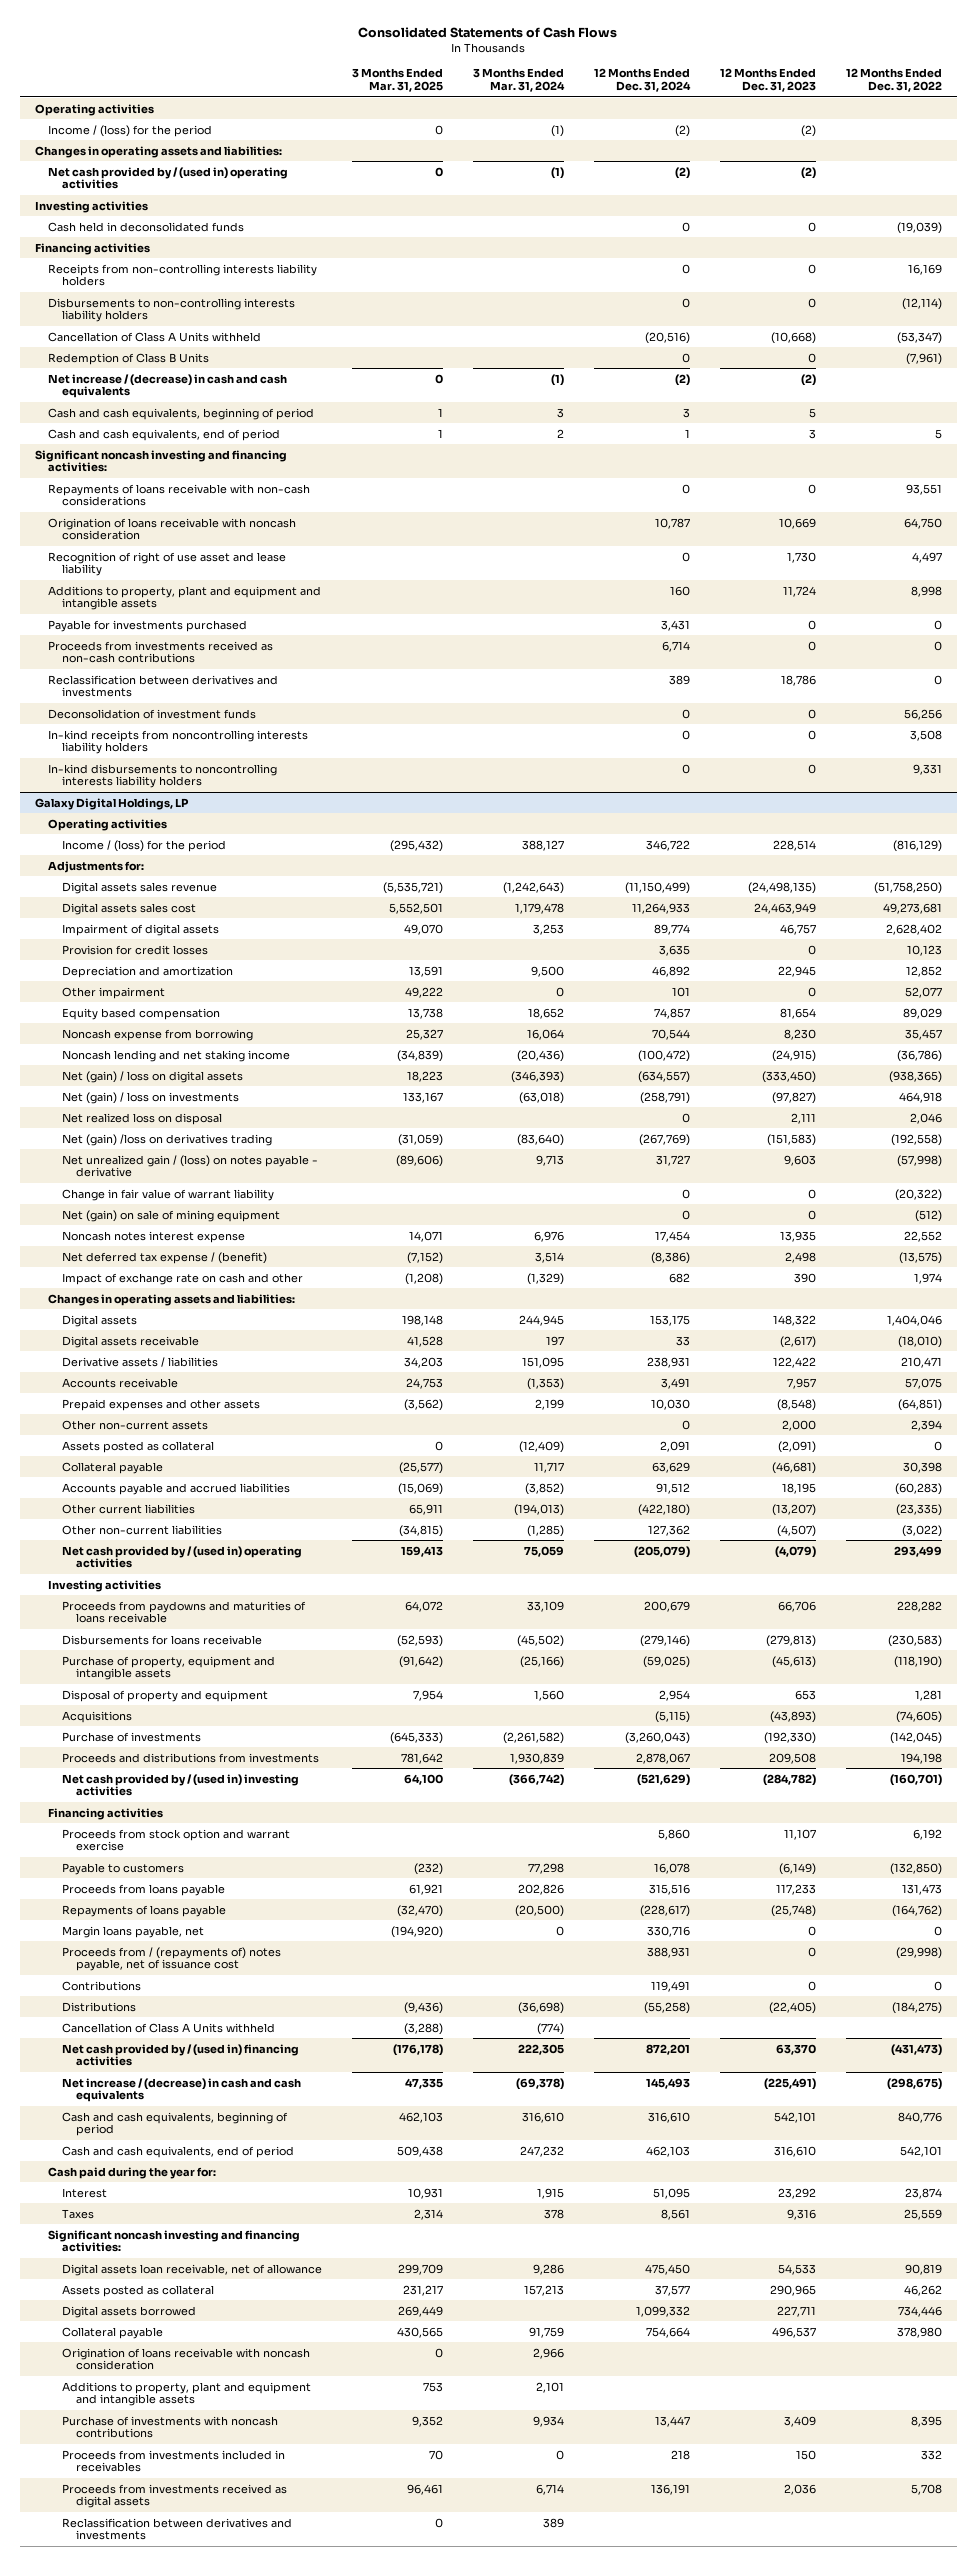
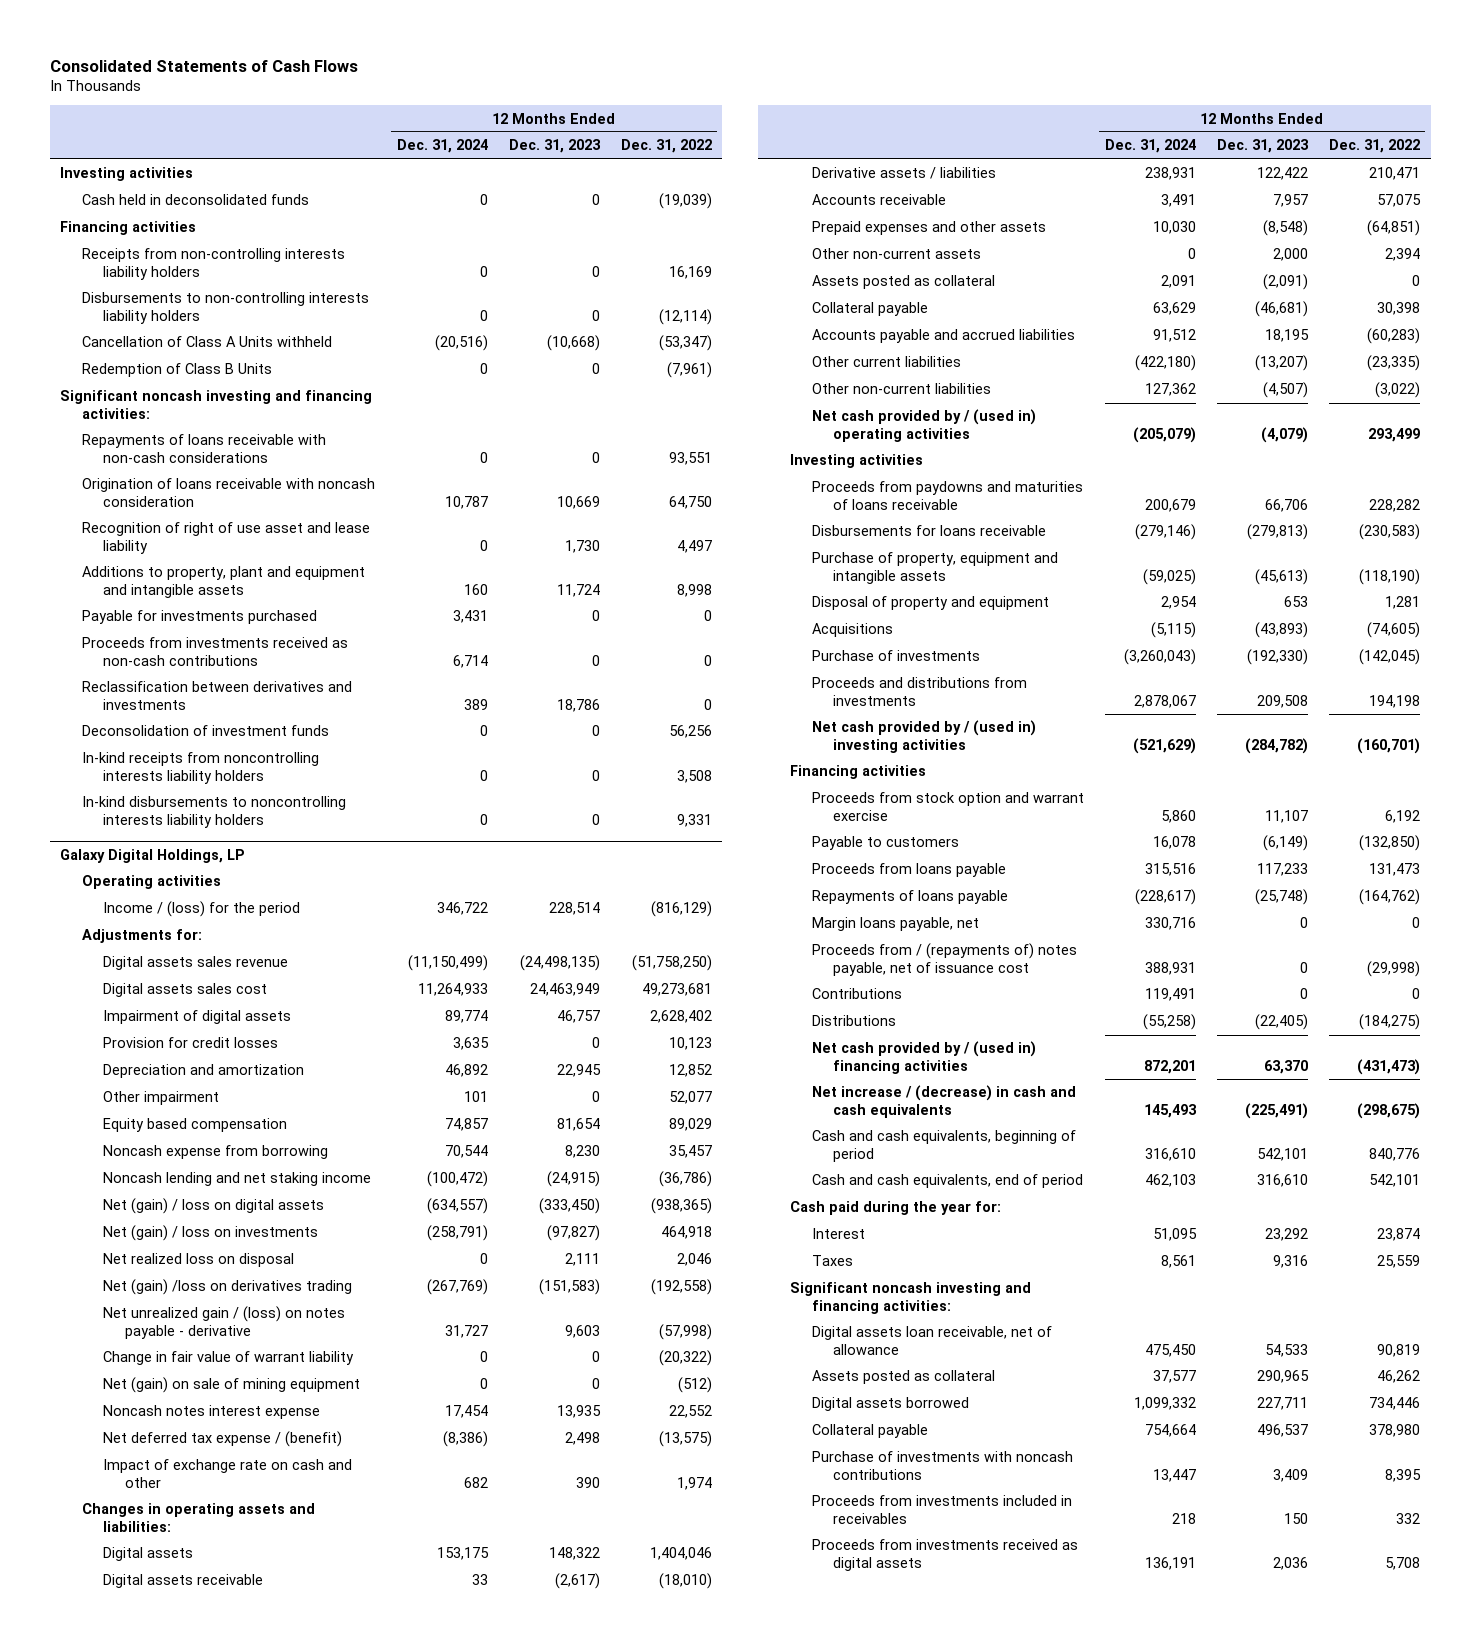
[352,68,444,93] 3 Months Ended Mar. 31, 2025 -> none
[472,68,565,93] 3 Months Ended Mar. 31, 2024 -> none
[34,103,154,116] Operating activities -> none
[48,124,213,137] Income / (loss) for the period -> none
[34,145,282,158] Changes in operating assets and liabilities: -> none
[48,166,289,190] Net cash provided by / (used in) operating activities -> none
[48,373,288,399] Net increase / (decrease) in cash and cash equivalents -> none
[48,407,315,420] Cash and cash equivalents, beginning of period -> none
[48,428,281,441] Cash and cash equivalents, end of period -> none
[62,2022,276,2033] Cancellation of Class A Units withheld -> none
[62,2347,311,2371] Origination of loans receivable with noncash consideration -> none
[62,2381,312,2407] Additions to property, plant and equipment and intangible assets -> none
[62,2517,293,2541] Reclassification between derivatives and investments -> none

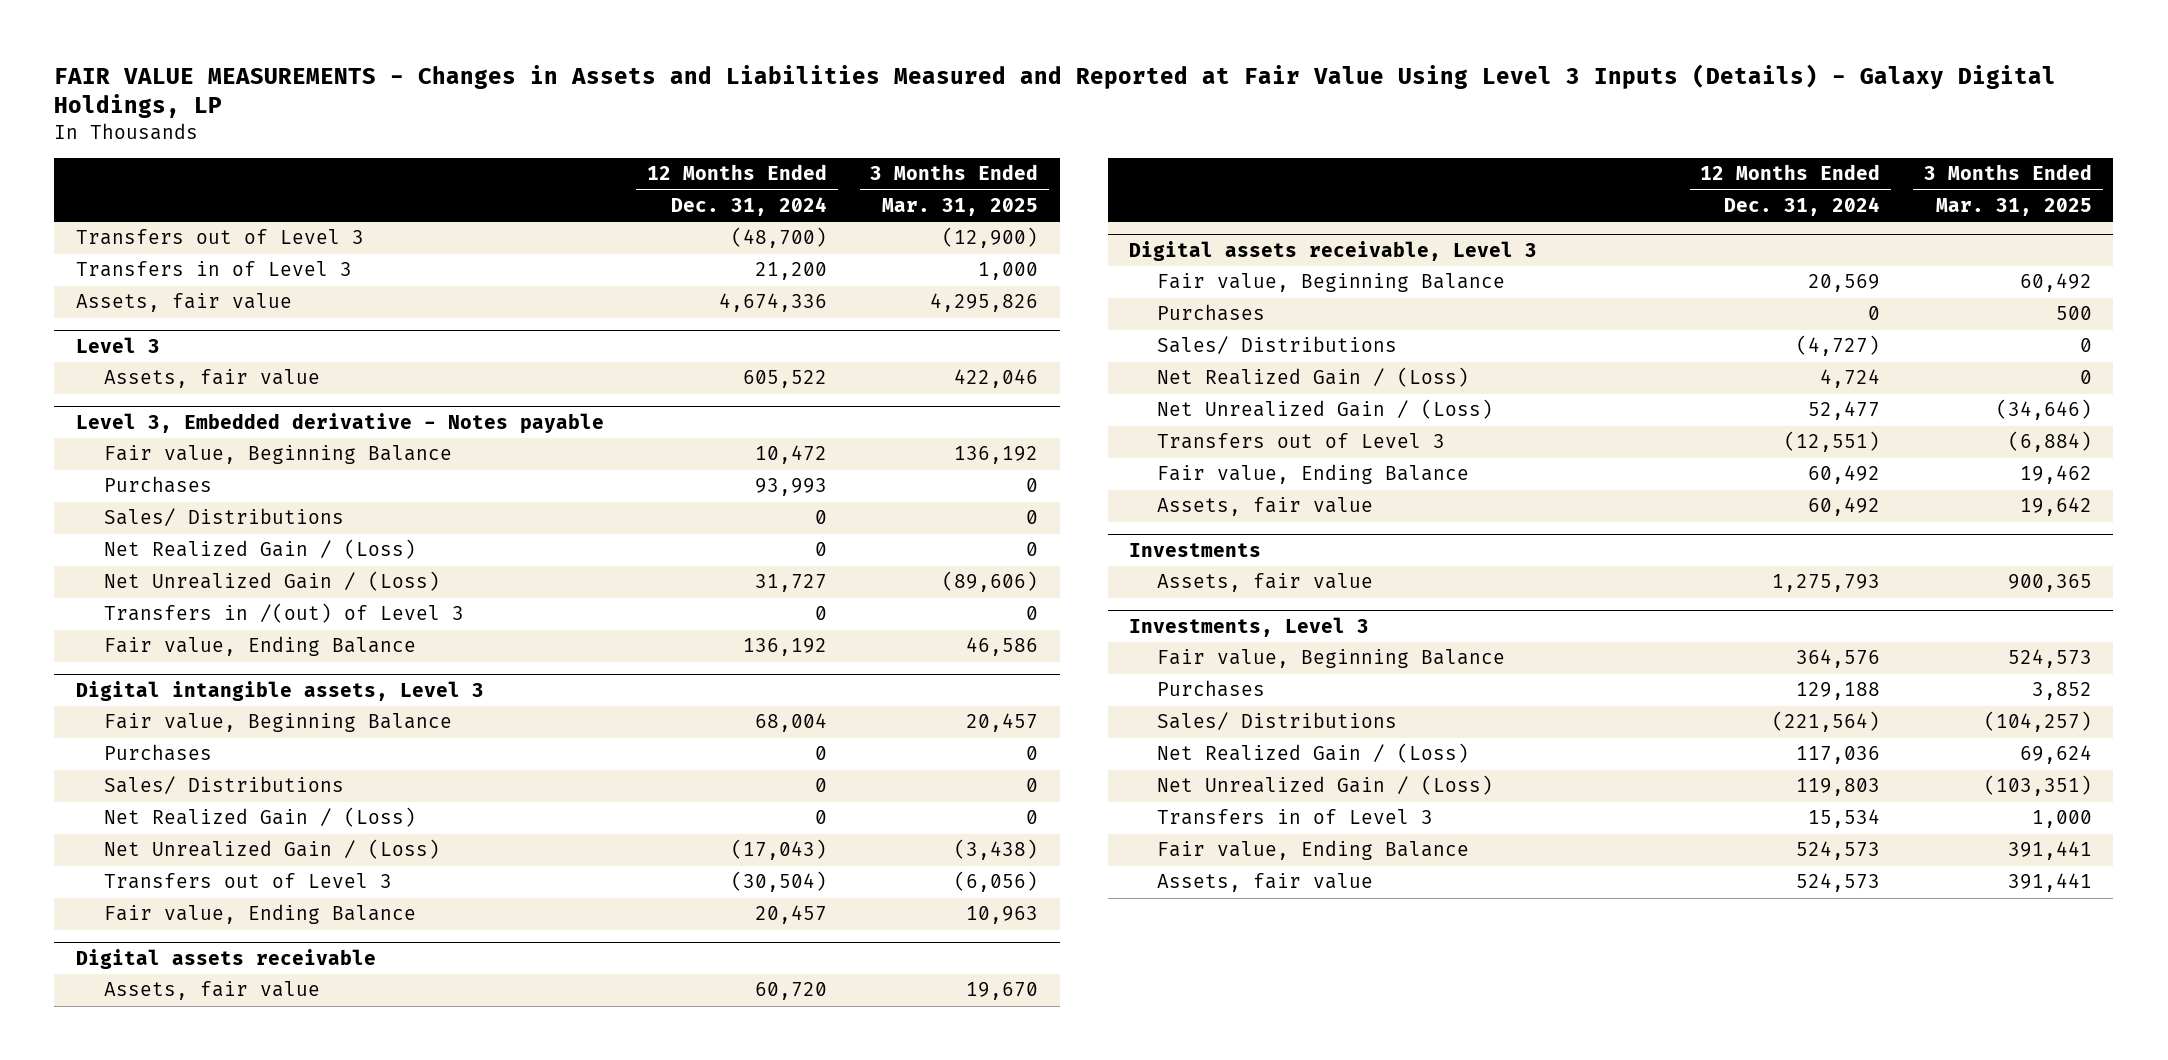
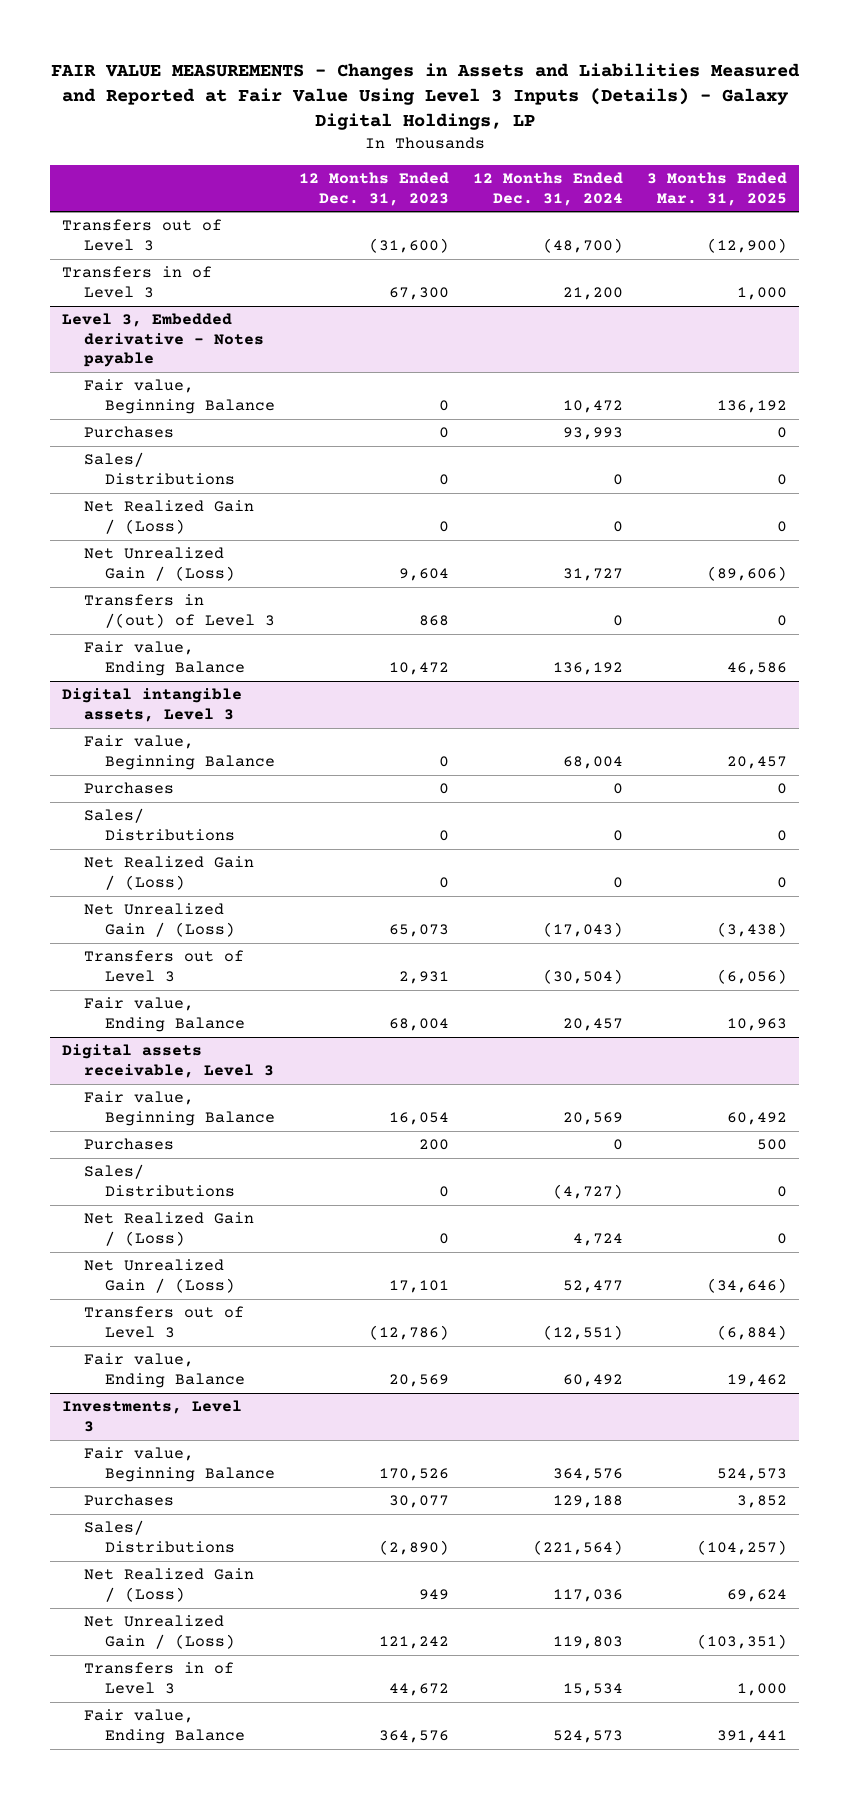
none -> [299,172,450,206] 12 Months Ended Dec. 31, 2023
[75,293,292,313] Assets, fair value -> none
[75,336,160,353] Level 3 -> none
[104,369,321,389] Assets, fair value -> none
[75,948,376,969] Digital assets receivable -> none
[104,981,321,1001] Assets, fair value -> none
[1157,497,1374,517] Assets, fair value -> none
[1129,542,1262,557] Investments -> none
[1157,573,1374,593] Assets, fair value -> none
[1157,873,1374,893] Assets, fair value -> none

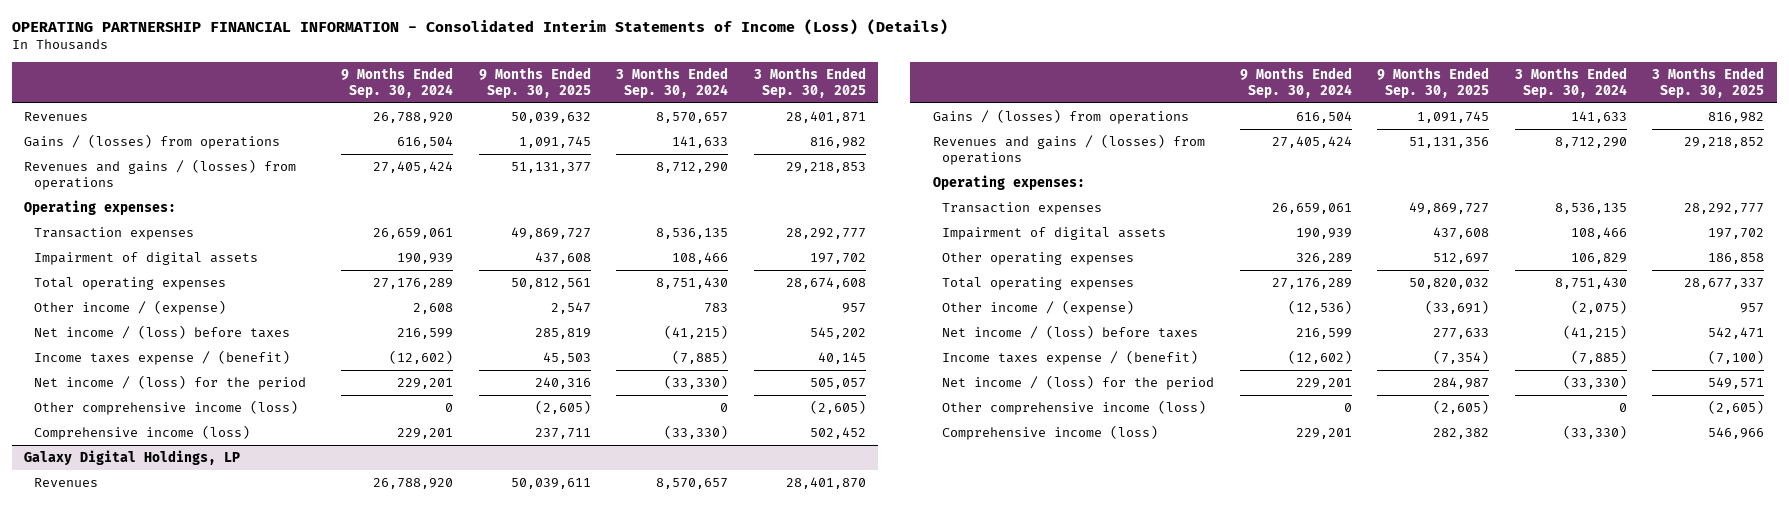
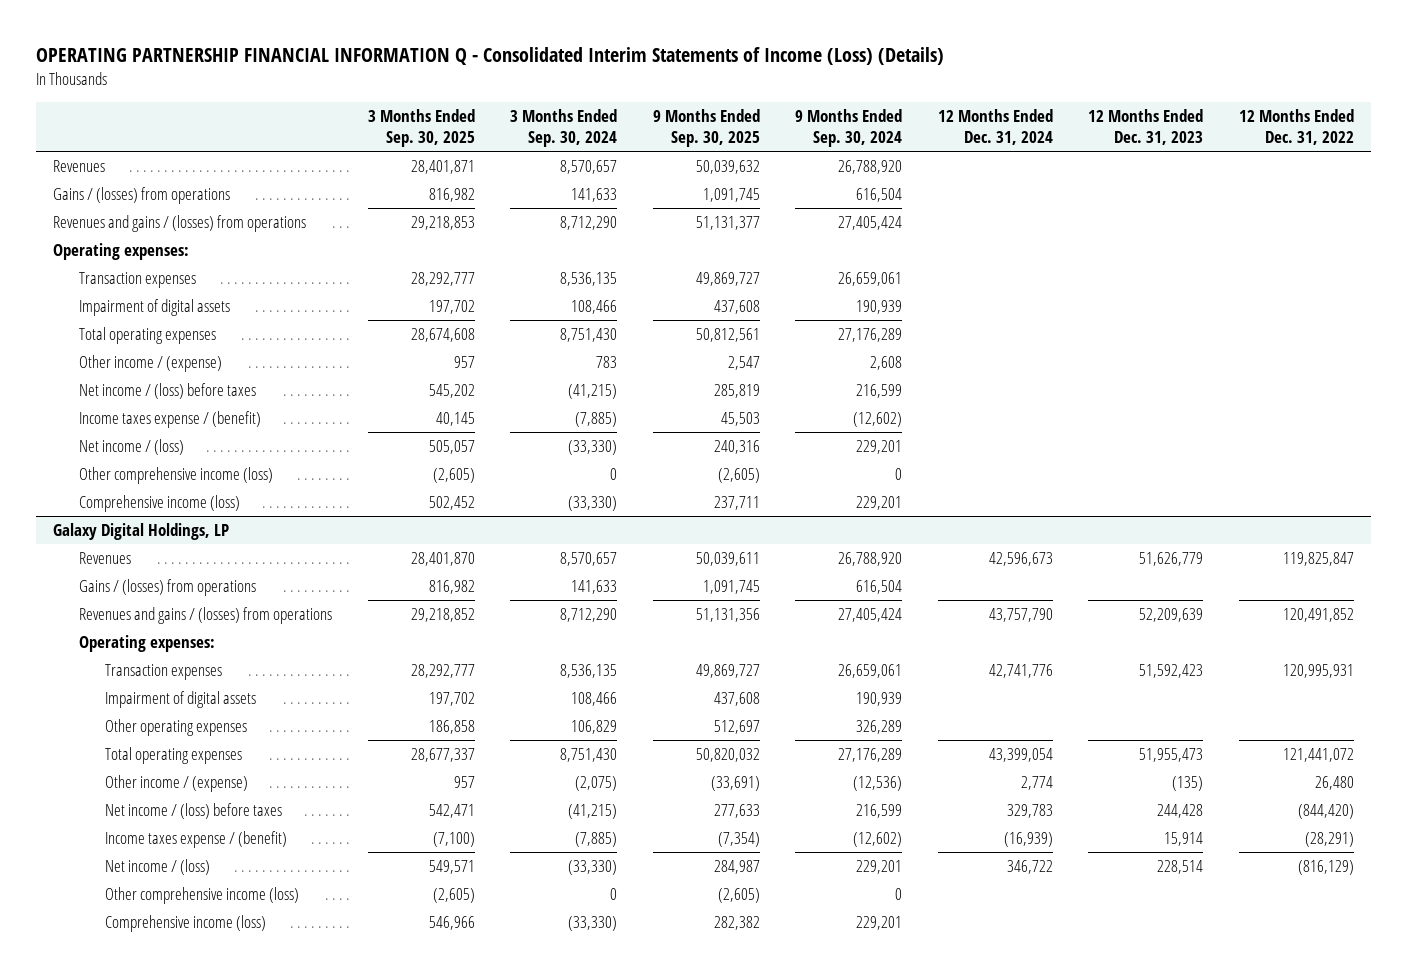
[11,18,948,35] OPERATING PARTNERSHIP FINANCIAL INFORMATION - Consolidated Interim Statements of Income (Loss) (Details) -> [35,46,944,65] OPERATING PARTNERSHIP FINANCIAL INFORMATION Q - Consolidated Interim Statements of Income (Loss) (Details)
none -> [937,108,1053,146] 12 Months Ended Dec. 31, 2024
none -> [1088,108,1204,146] 12 Months Ended Dec. 31, 2023
none -> [1238,108,1354,146] 12 Months Ended Dec. 31, 2022
[34,374,307,390] Net income / (loss) for the period -> [79,438,185,455] Net income / (loss)
[942,374,1215,390] Net income / (loss) for the period -> [105,858,211,875] Net income / (loss)

